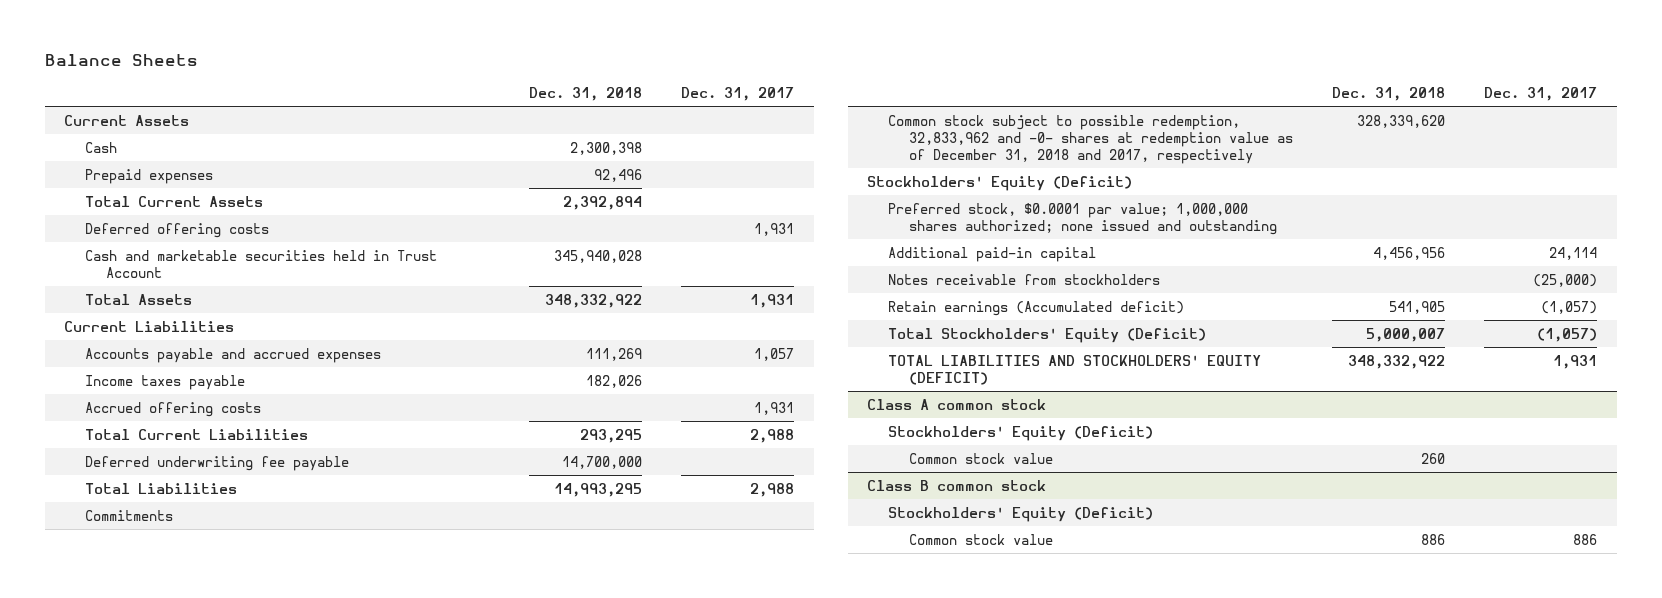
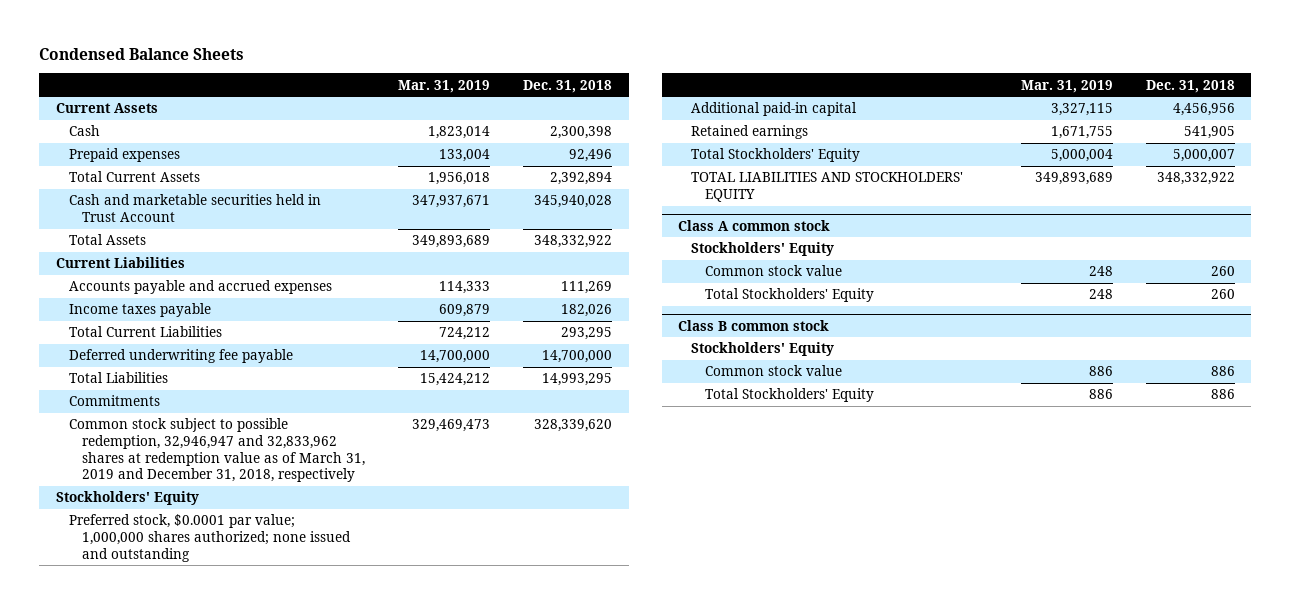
[44,53,198,66] Balance Sheets -> [39,48,245,61] Condensed Balance Sheets
[681,86,795,101] Dec. 31, 2017 -> none
none -> [398,79,491,93] Mar. 31, 2019
[85,222,270,238] Deferred offering costs -> none
[85,401,262,417] Accrued offering costs -> none
[888,114,1294,164] Common stock subject to possible redemption, 32,833,962 and -0- shares at redemption value as of December 31, 2018 and 2017, respectively -> [68,418,366,483] Common stock subject to possible redemption, 32,946,947 and 32,833,962 shares at redemption value as of March 31, 2019 and December 31, 2018, respectively
[867,175,1133,191] Stockholders' Equity (Deficit) -> [55,491,199,506] Stockholders' Equity
[888,273,1161,285] Notes receivable from stockholders -> none
[888,300,1185,316] Retain earnings (Accumulated deficit) -> [691,125,809,140] Retained earnings
[888,327,1207,343] Total Stockholders' Equity (Deficit) -> [691,148,861,163] Total Stockholders' Equity
[888,354,1262,385] TOTAL LIABILITIES AND STOCKHOLDERS' EQUITY (DEFICIT) -> [691,172,964,202] TOTAL LIABILITIES AND STOCKHOLDERS' EQUITY
[888,425,1154,441] Stockholders' Equity (Deficit) -> [691,242,835,257] Stockholders' Equity
none -> [704,288,874,303] Total Stockholders' Equity
[888,506,1154,522] Stockholders' Equity (Deficit) -> [691,342,835,357] Stockholders' Equity
none -> [704,388,874,403] Total Stockholders' Equity

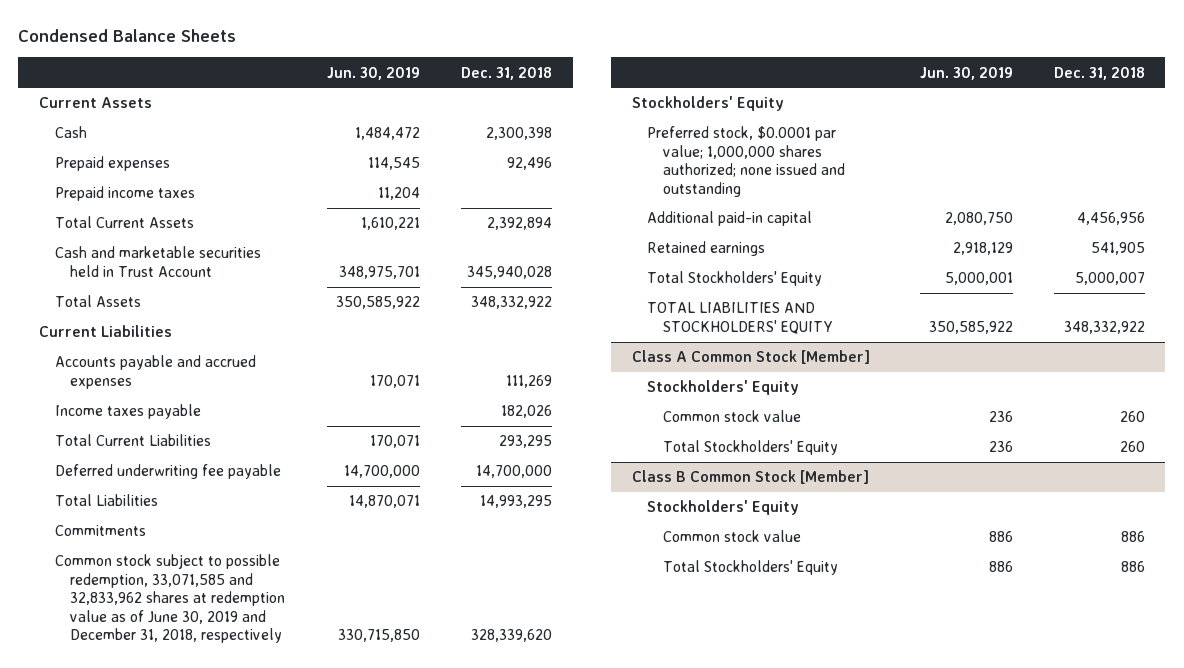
[398,79,491,93] Mar. 31, 2019 -> none
none -> [326,66,420,80] Jun. 30, 2019
none -> [54,186,195,202] Prepaid income taxes
[68,418,366,483] Common stock subject to possible redemption, 32,946,947 and 32,833,962 shares at redemption value as of March 31, 2019 and December 31, 2018, respectively -> [54,554,286,644] Common stock subject to possible redemption, 33,071,585 and 32,833,962 shares at redemption value as of June 30, 2019 and December 31, 2018, respectively
[678,219,831,231] Class A common stock -> [631,350,870,365] Class A Common Stock [Member]
[678,319,830,331] Class B common stock -> [631,470,869,485] Class B Common Stock [Member]

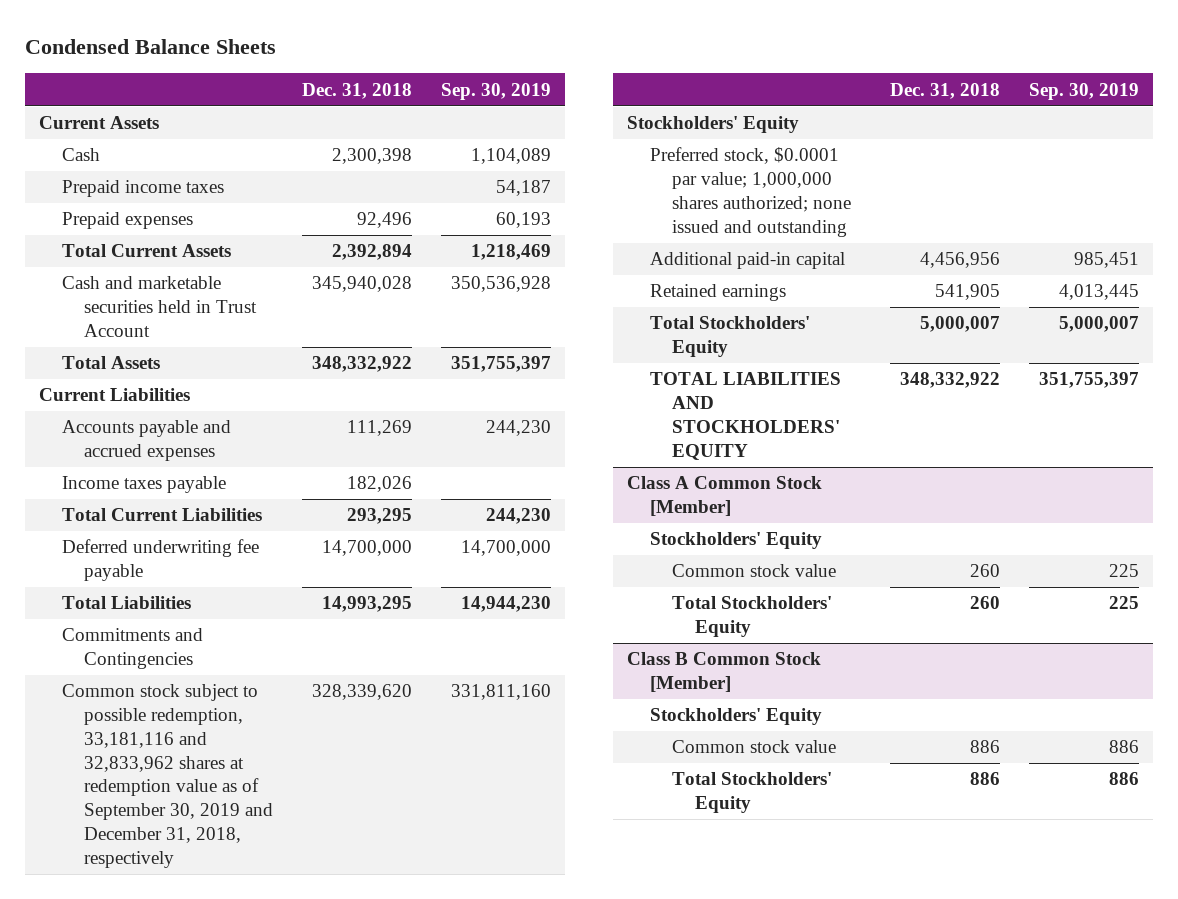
[326,66,420,80] Jun. 30, 2019 -> none
none -> [440,82,551,100] Sep. 30, 2019
[54,156,170,172] Prepaid expenses -> [61,212,193,230] Prepaid expenses
[54,525,146,537] Commitments -> [61,628,203,670] Commitments and Contingencies
[54,554,286,644] Common stock subject to possible redemption, 33,071,585 and 32,833,962 shares at redemption value as of June 30, 2019 and December 31, 2018, respectively -> [61,684,274,868] Common stock subject to possible redemption, 33,181,116 and 32,833,962 shares at redemption value as of September 30, 2019 and December 31, 2018, respectively

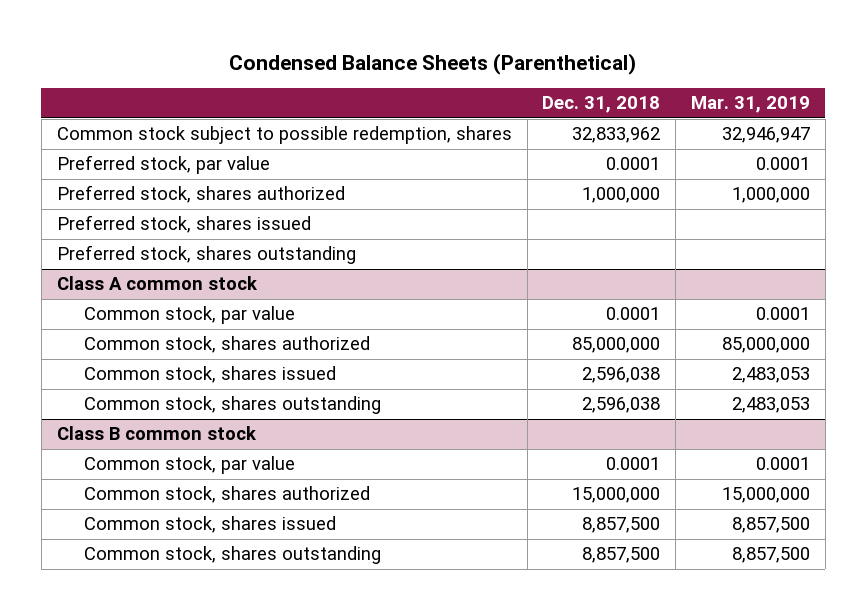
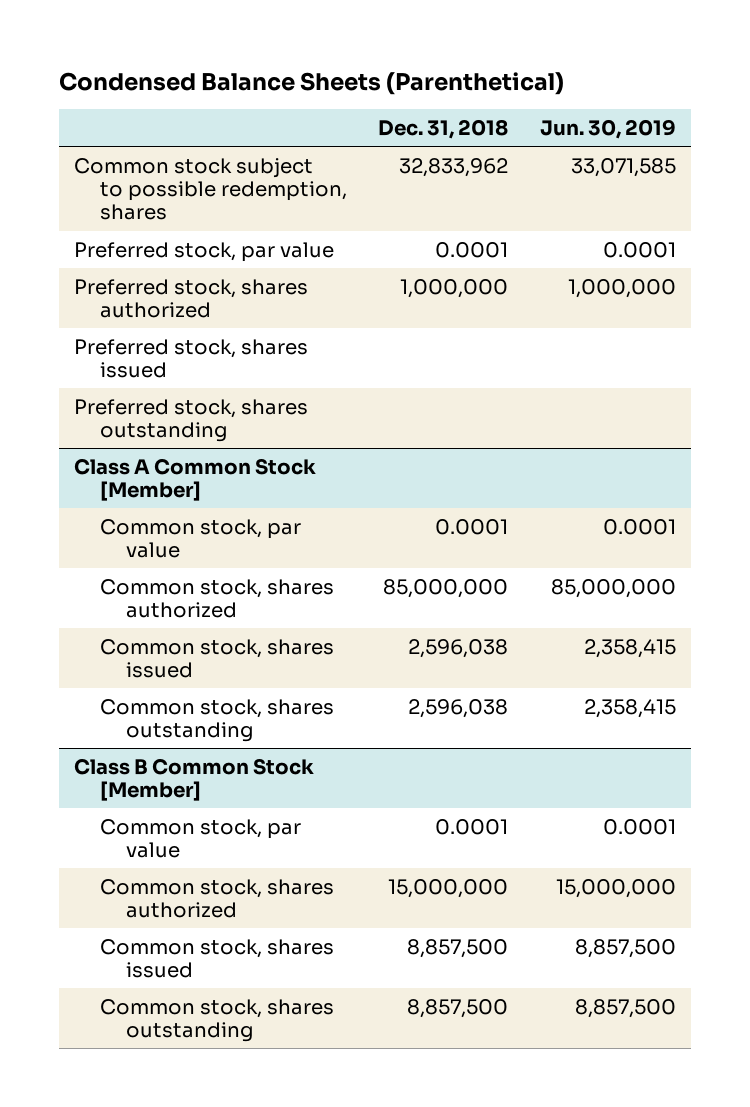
[691,96,811,114] Mar. 31, 2019 -> none
none -> [539,118,676,139] Jun. 30, 2019
[56,276,258,291] Class A common stock -> [74,457,317,502] Class A Common Stock [Member]
[56,426,257,441] Class B common stock -> [74,757,315,802] Class B Common Stock [Member]

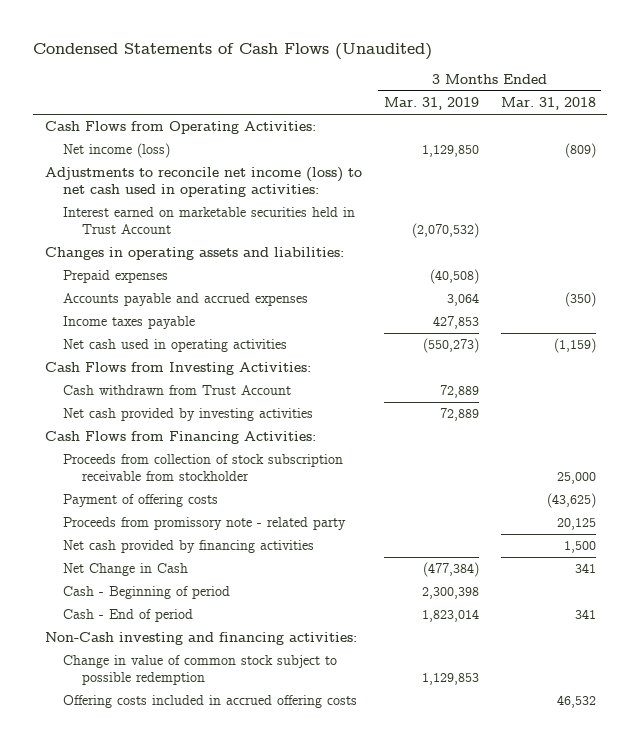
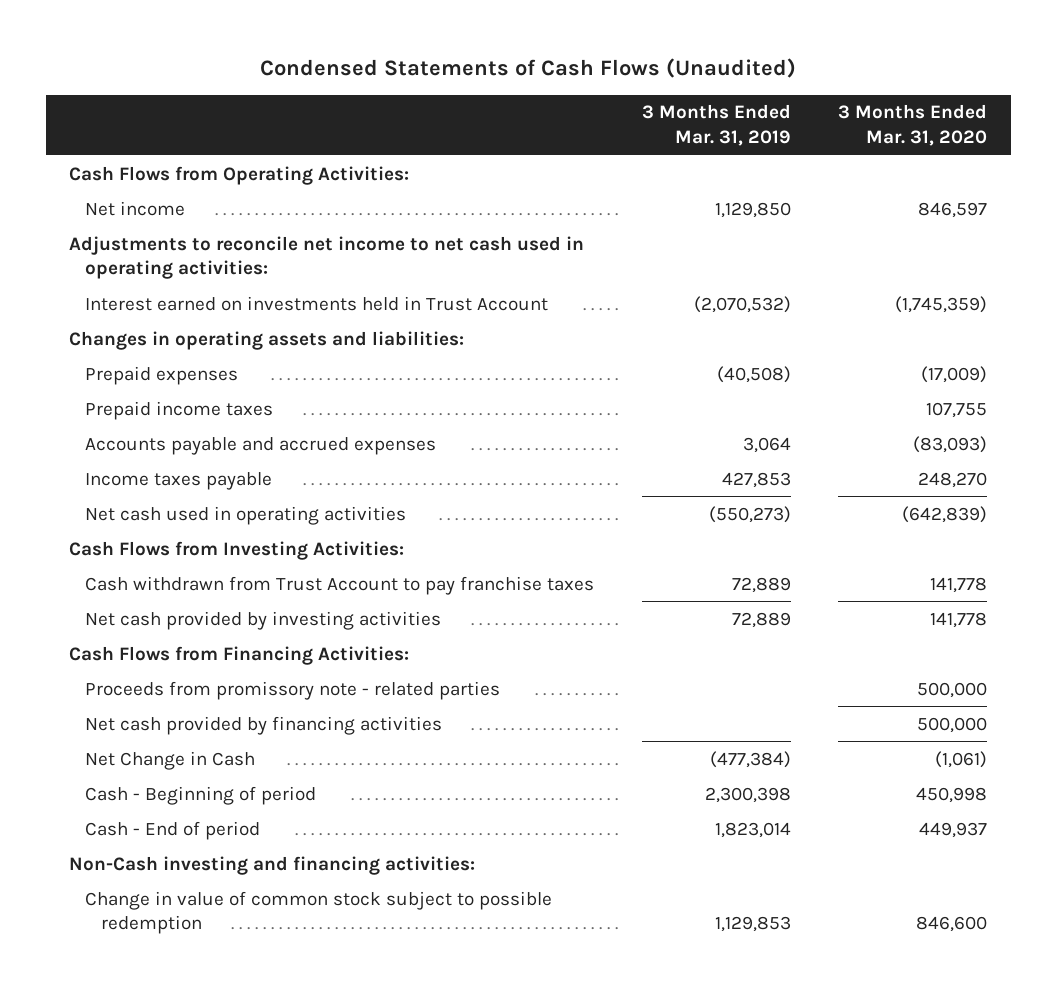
[500,97,596,111] Mar. 31, 2018 -> none
none -> [838,104,988,147] 3 Months Ended Mar. 31, 2020
[63,143,171,159] Net income (loss) -> [85,200,186,216] Net income
[44,167,362,197] Adjustments to reconcile net income (loss) to net cash used in operating activities: -> [69,235,585,280] Adjustments to reconcile net income to net cash used in operating activities:
[63,207,356,234] Interest earned on marketable securities held in Trust Account -> [85,295,549,311] Interest earned on investments held in Trust Account
none -> [85,400,274,420] Prepaid income taxes
[63,385,292,396] Cash withdrawn from Trust Account -> [85,575,595,595] Cash withdrawn from Trust Account to pay franchise taxes
[63,454,344,481] Proceeds from collection of stock subscription receivable from stockholder -> none
[63,494,219,508] Payment of offering costs -> none
[63,517,347,531] Proceeds from promissory note - related party -> [85,680,501,700] Proceeds from promissory note - related parties
[63,695,358,709] Offering costs included in accrued offering costs -> none

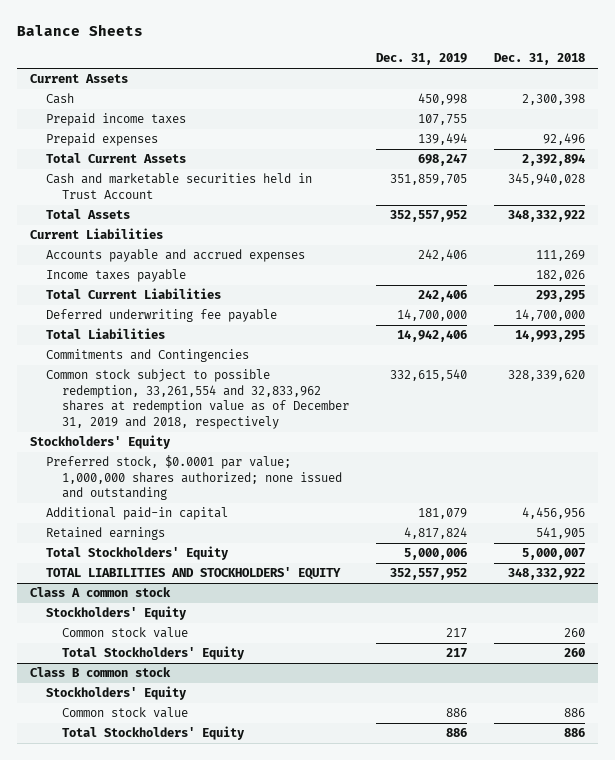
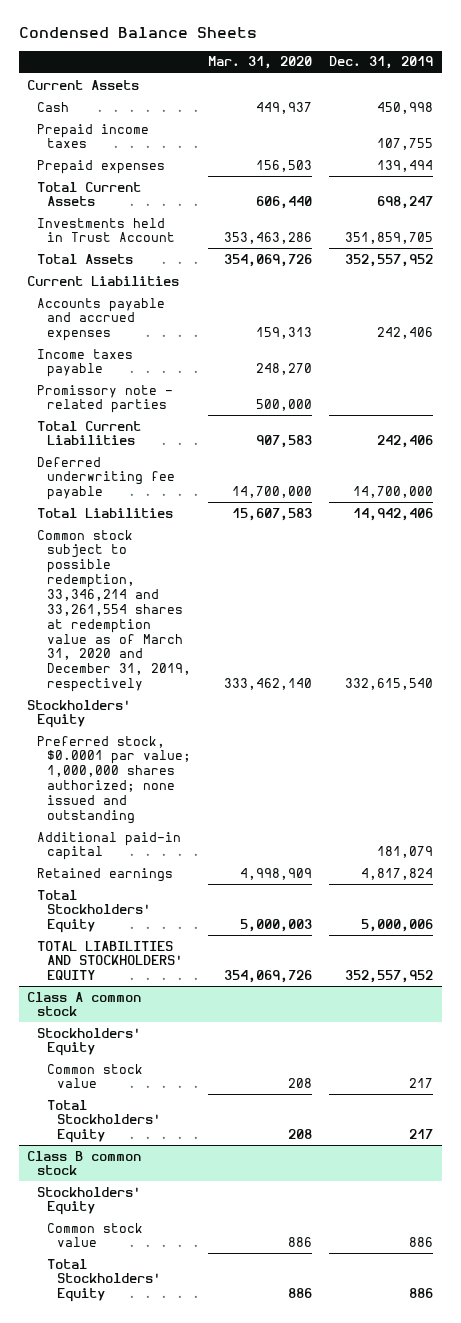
[16,23,143,36] Balance Sheets -> [18,27,257,39] Condensed Balance Sheets
[493,53,585,66] Dec. 31, 2018 -> none
none -> [208,56,313,70] Mar. 31, 2020
[46,173,313,199] Cash and marketable securities held in Trust Account -> [37,217,176,243] Investments held in Trust Account
none -> [37,384,174,414] Promissory note - related parties
[46,349,250,363] Commitments and Contingencies -> none
[46,369,350,429] Common stock subject to possible redemption, 33,261,554 and 32,833,962 shares at redemption value as of December 31, 2019 and 2018, respectively -> [37,529,192,693] Common stock subject to possible redemption, 33,346,214 and 33,261,554 shares at redemption value as of March 31, 2020 and December 31, 2019, respectively

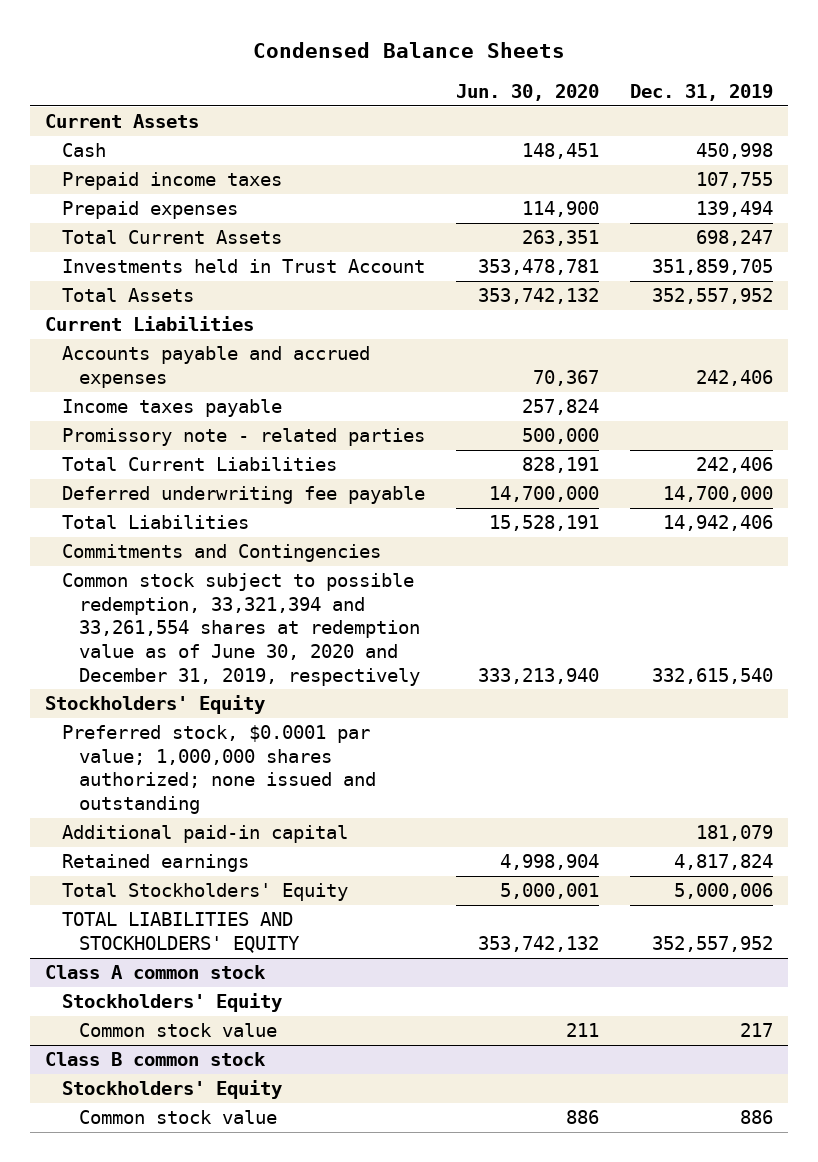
[208,56,313,70] Mar. 31, 2020 -> none
none -> [456,83,600,101] Jun. 30, 2020
none -> [62,544,382,563] Commitments and Contingencies
[37,529,192,693] Common stock subject to possible redemption, 33,346,214 and 33,261,554 shares at redemption value as of March 31, 2020 and December 31, 2019, respectively -> [62,573,421,686] Common stock subject to possible redemption, 33,321,394 and 33,261,554 shares at redemption value as of June 30, 2020 and December 31, 2019, respectively
[47,1099,162,1144] Total Stockholders' Equity -> none
[47,1258,162,1303] Total Stockholders' Equity -> none

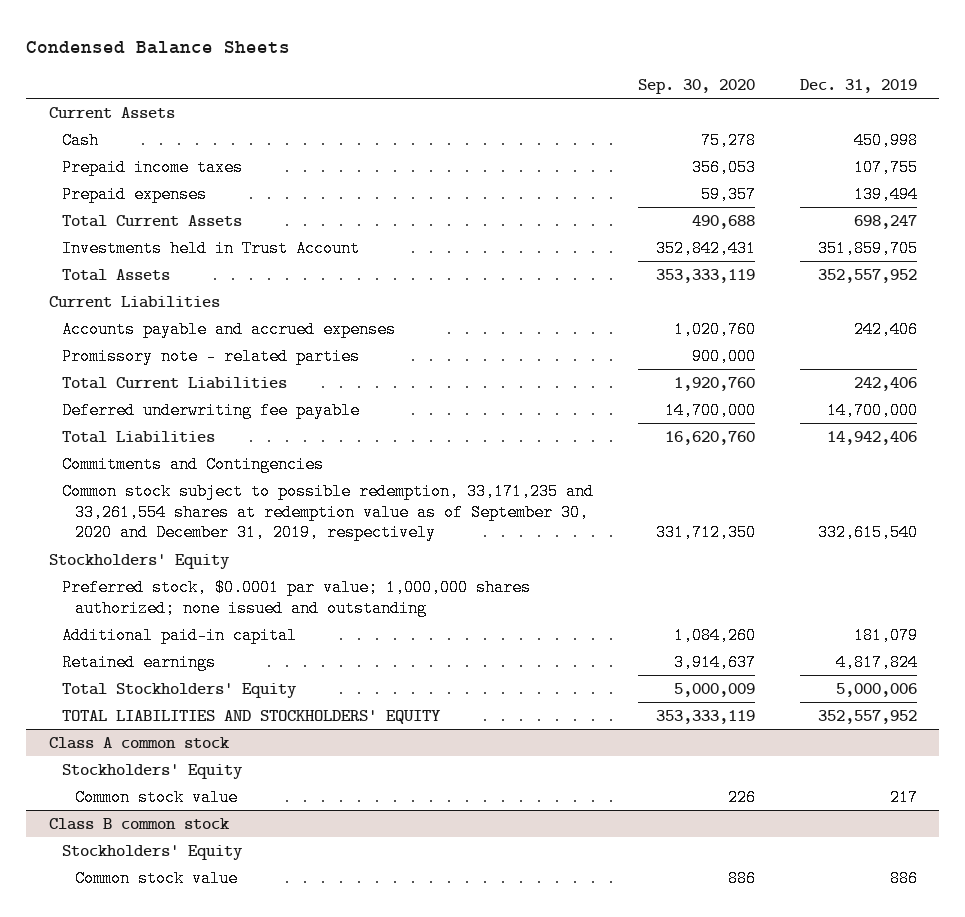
[456,83,600,101] Jun. 30, 2020 -> none
none -> [637,78,755,94] Sep. 30, 2020
[62,399,283,418] Income taxes payable -> none
[62,573,421,686] Common stock subject to possible redemption, 33,321,394 and 33,261,554 shares at redemption value as of June 30, 2020 and December 31, 2019, respectively -> [61,483,594,542] Common stock subject to possible redemption, 33,171,235 and 33,261,554 shares at redemption value as of September 30, 2020 and December 31, 2019, respectively

